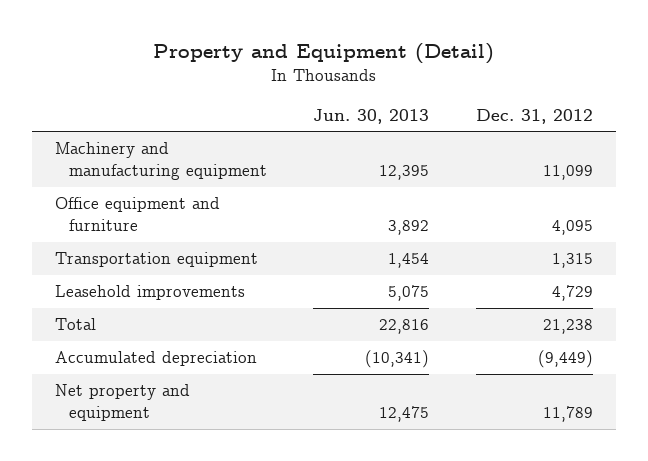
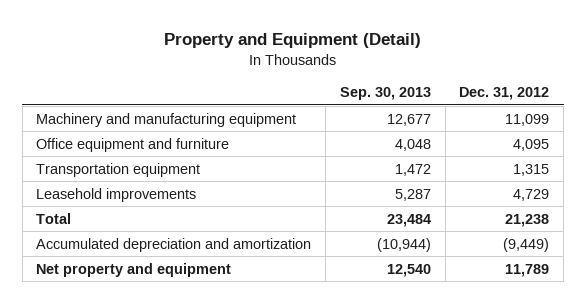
[313,108,430,124] Jun. 30, 2013 -> none
none -> [339,87,431,101] Sep. 30, 2013
[54,351,257,367] Accumulated depreciation -> [36,237,312,252] Accumulated depreciation and amortization

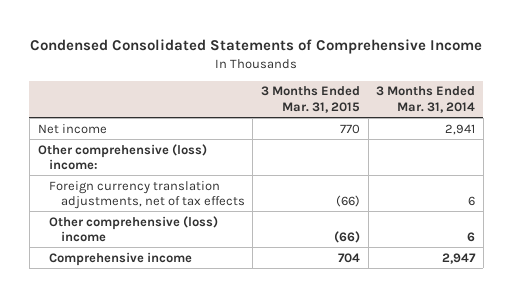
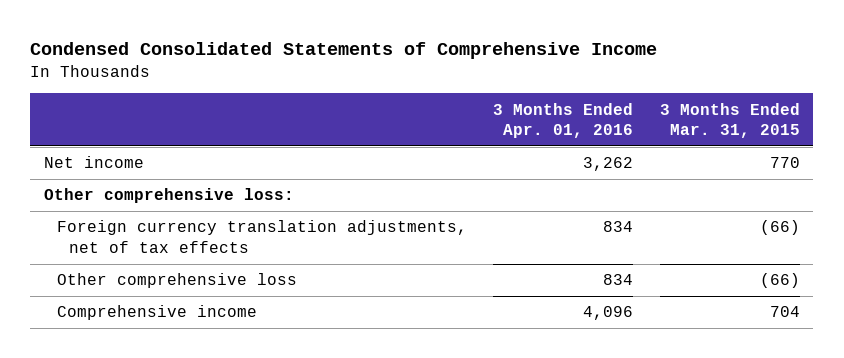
[376,86,476,113] 3 Months Ended Mar. 31, 2014 -> none
none -> [493,102,634,139] 3 Months Ended Apr. 01, 2016
[37,143,207,171] Other comprehensive (loss) income: -> [43,188,294,204] Other comprehensive loss:
[49,215,219,243] Other comprehensive (loss) income -> [56,273,297,289] Other comprehensive loss

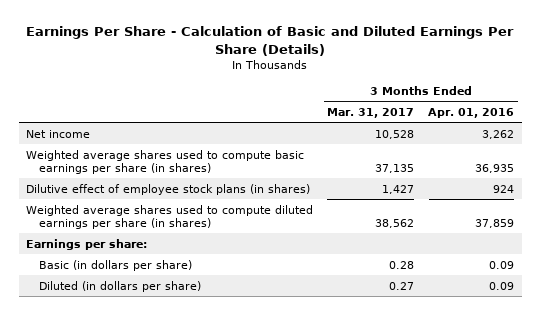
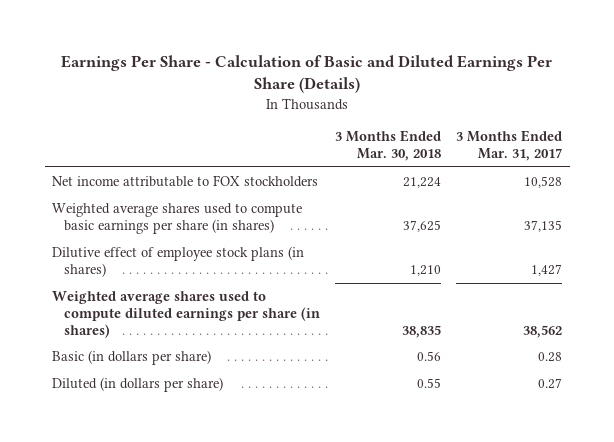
[428,107,515,118] Apr. 01, 2016 -> none
none -> [335,130,442,161] 3 Months Ended Mar. 30, 2018
[25,129,90,138] Net income -> [52,175,319,188] Net income attributable to FOX stockholders
[25,238,147,250] Earnings per share: -> none

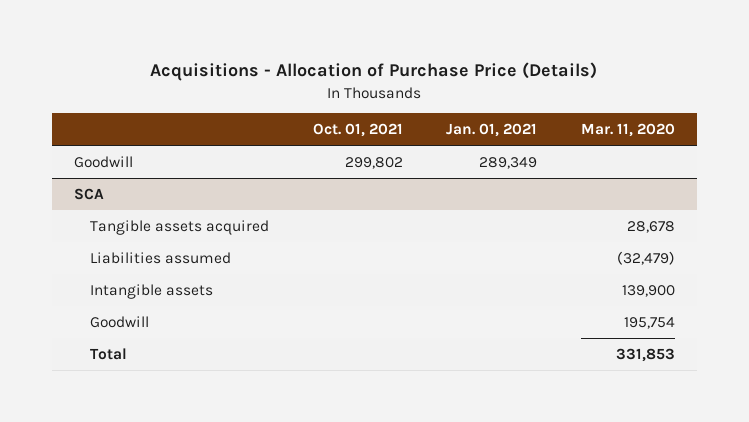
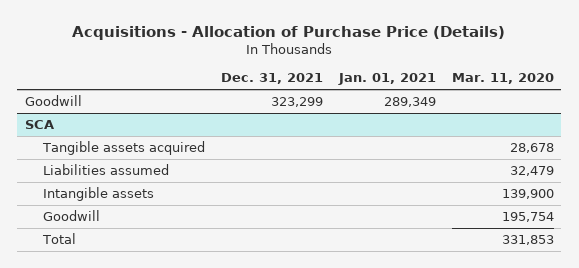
[312,123,403,138] Oct. 01, 2021 -> none
none -> [220,73,323,85] Dec. 31, 2021
[617,250,676,265] (32,479) -> [509,166,554,177] 32,479

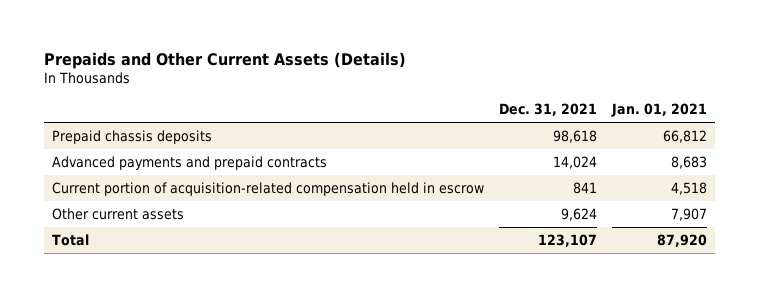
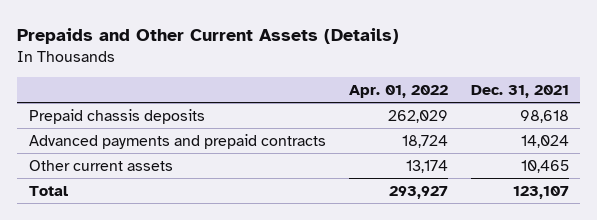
[611,103,708,118] Jan. 01, 2021 -> none
none -> [348,84,448,98] Apr. 01, 2022
[51,181,484,196] Current portion of acquisition-related compensation held in escrow -> none
[560,207,597,221] 9,624 -> [520,159,569,173] 10,465

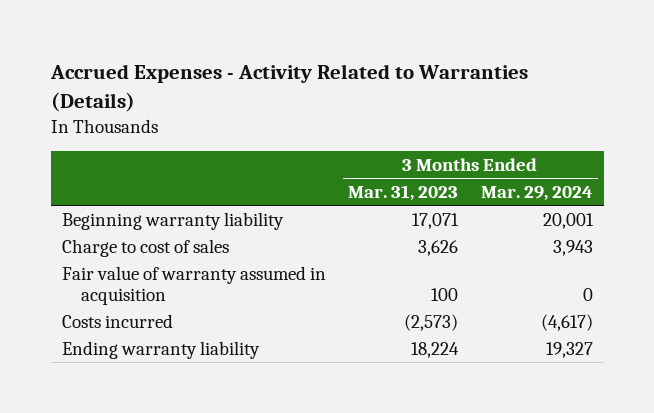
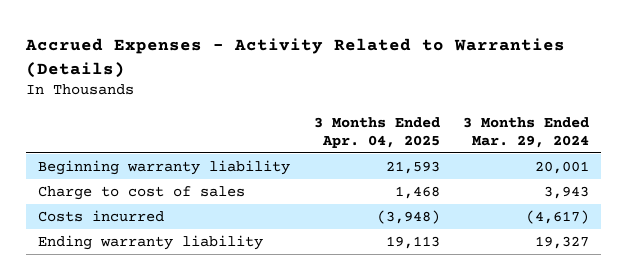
[348,184,459,201] Mar. 31, 2023 -> none
none -> [313,116,440,148] 3 Months Ended Apr. 04, 2025
[61,265,326,306] Fair value of warranty assumed in acquisition -> none

